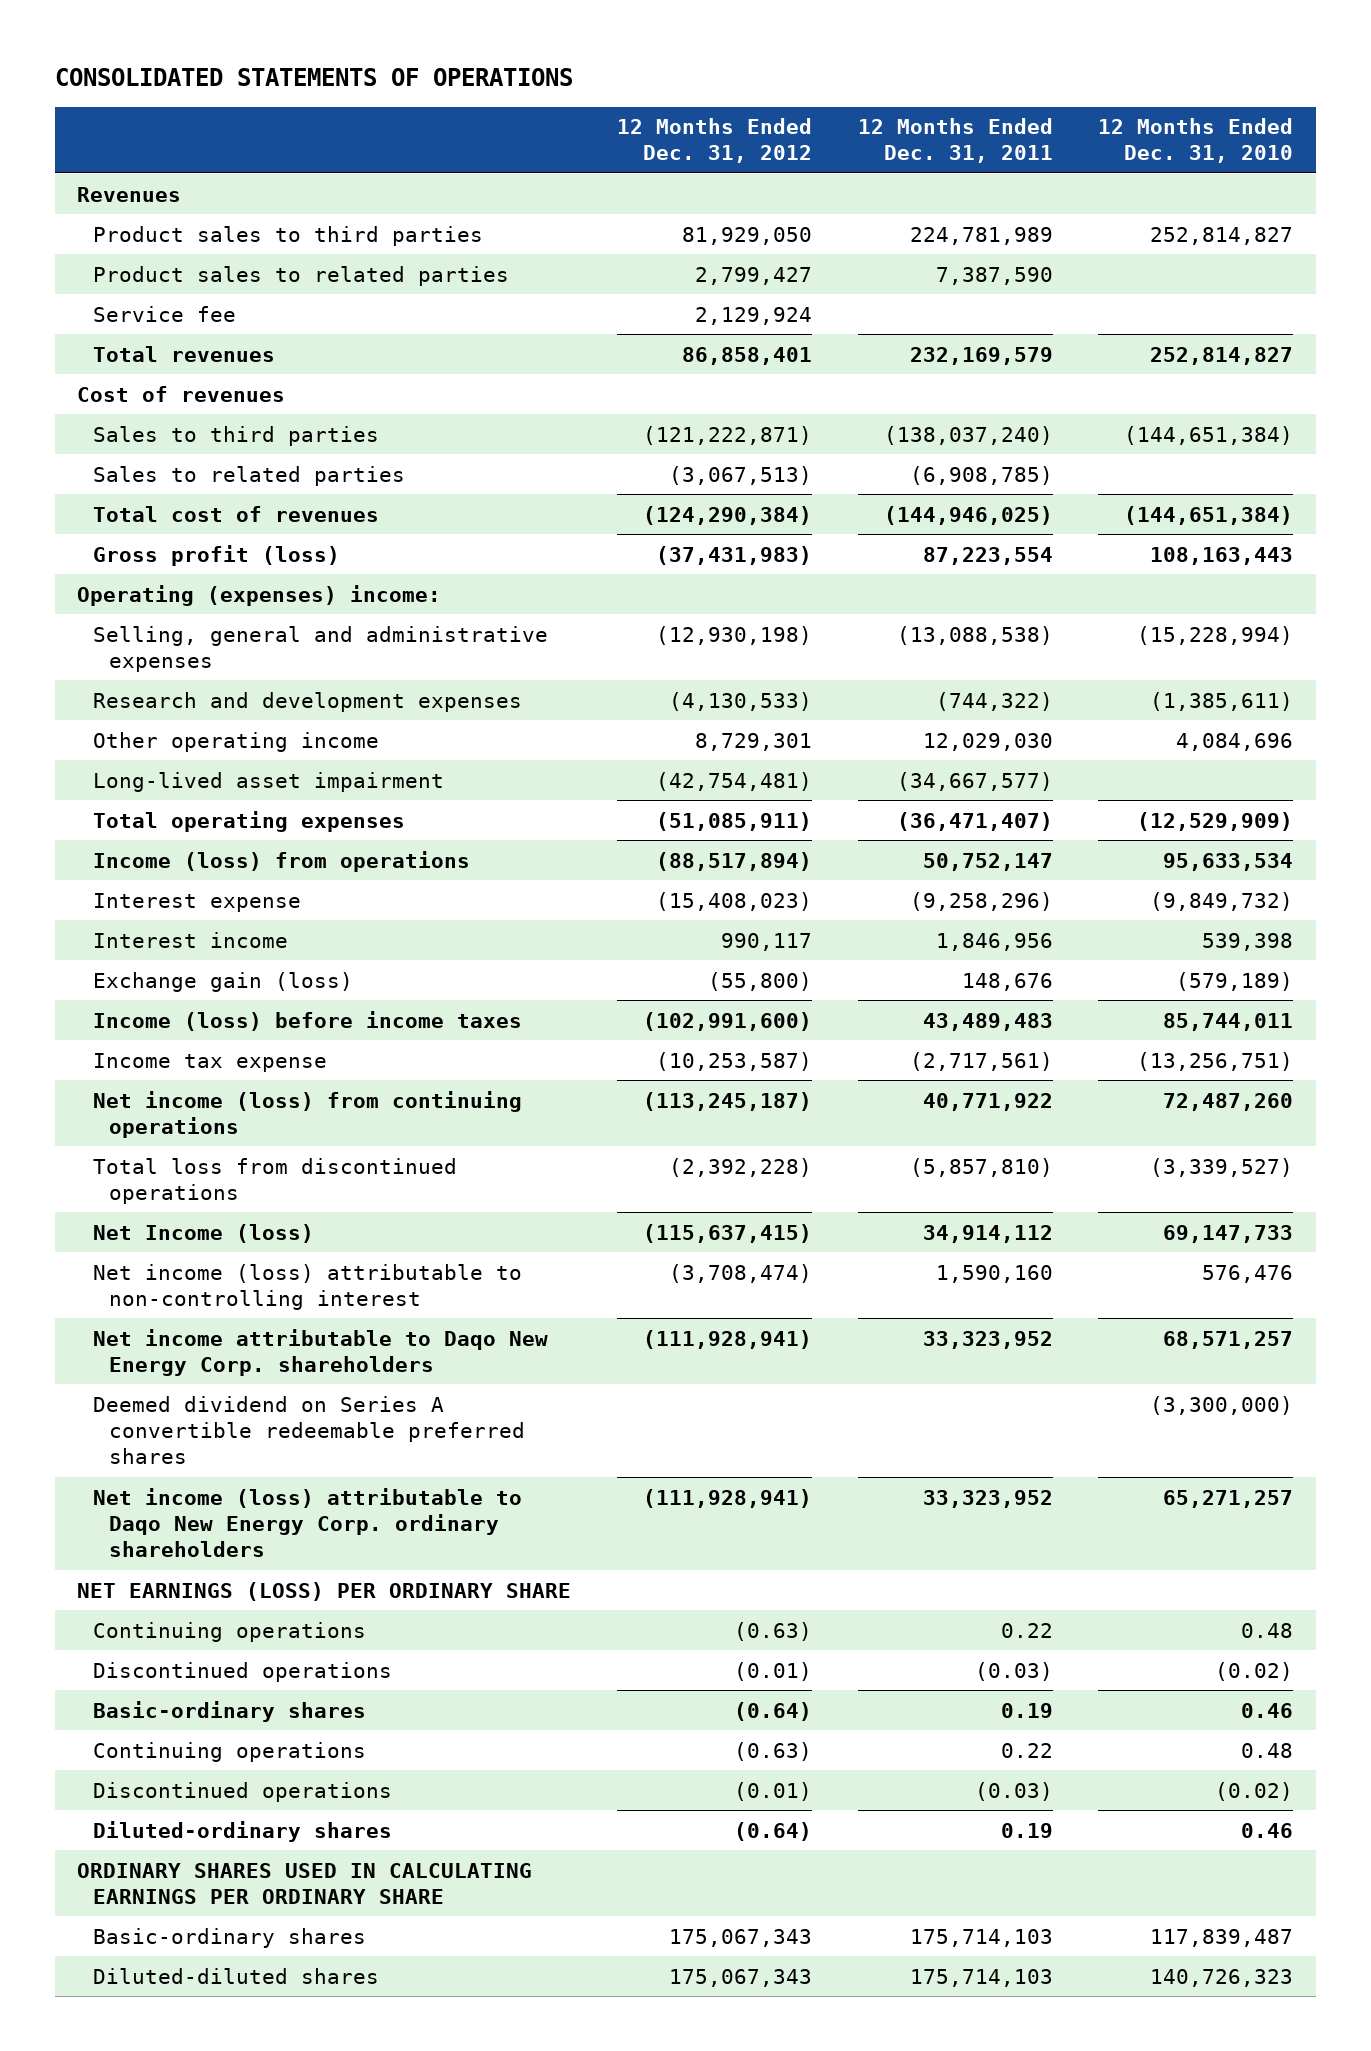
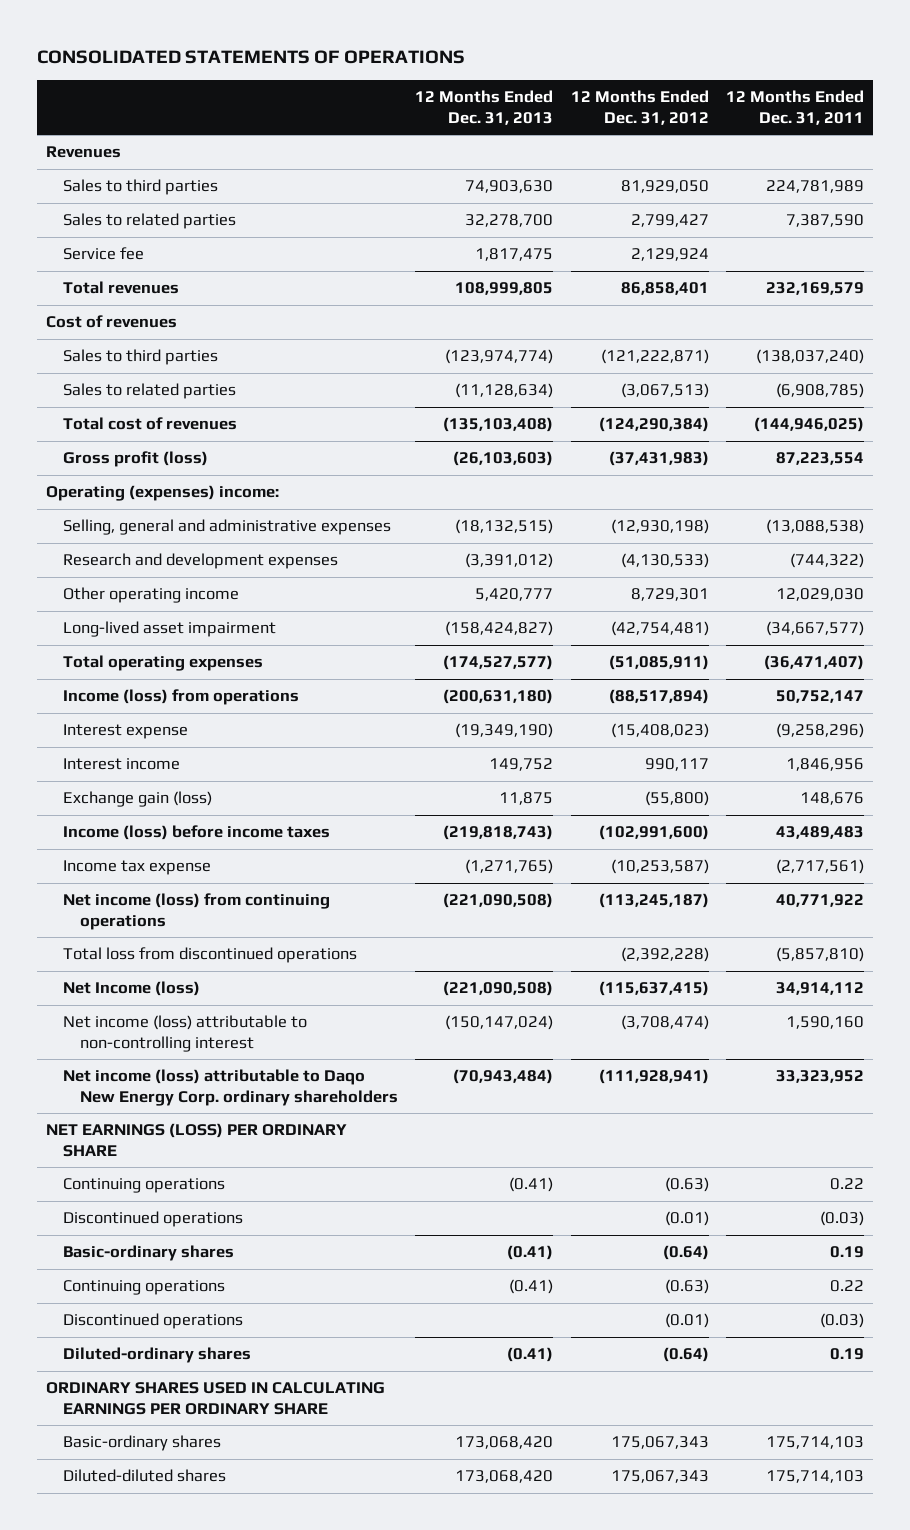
[1098,118,1294,164] 12 Months Ended Dec. 31, 2010 -> none
none -> [415,90,554,125] 12 Months Ended Dec. 31, 2013
[93,225,484,246] Product sales to third parties -> [62,179,218,196] Sales to third parties
[93,265,510,286] Product sales to related parties -> [62,213,236,230] Sales to related parties
[93,1328,549,1376] Net income attributable to Daqo New Energy Corp. shareholders -> none
[93,1395,526,1464] Deemed dividend on Series A convertible redeemable preferred shares -> none

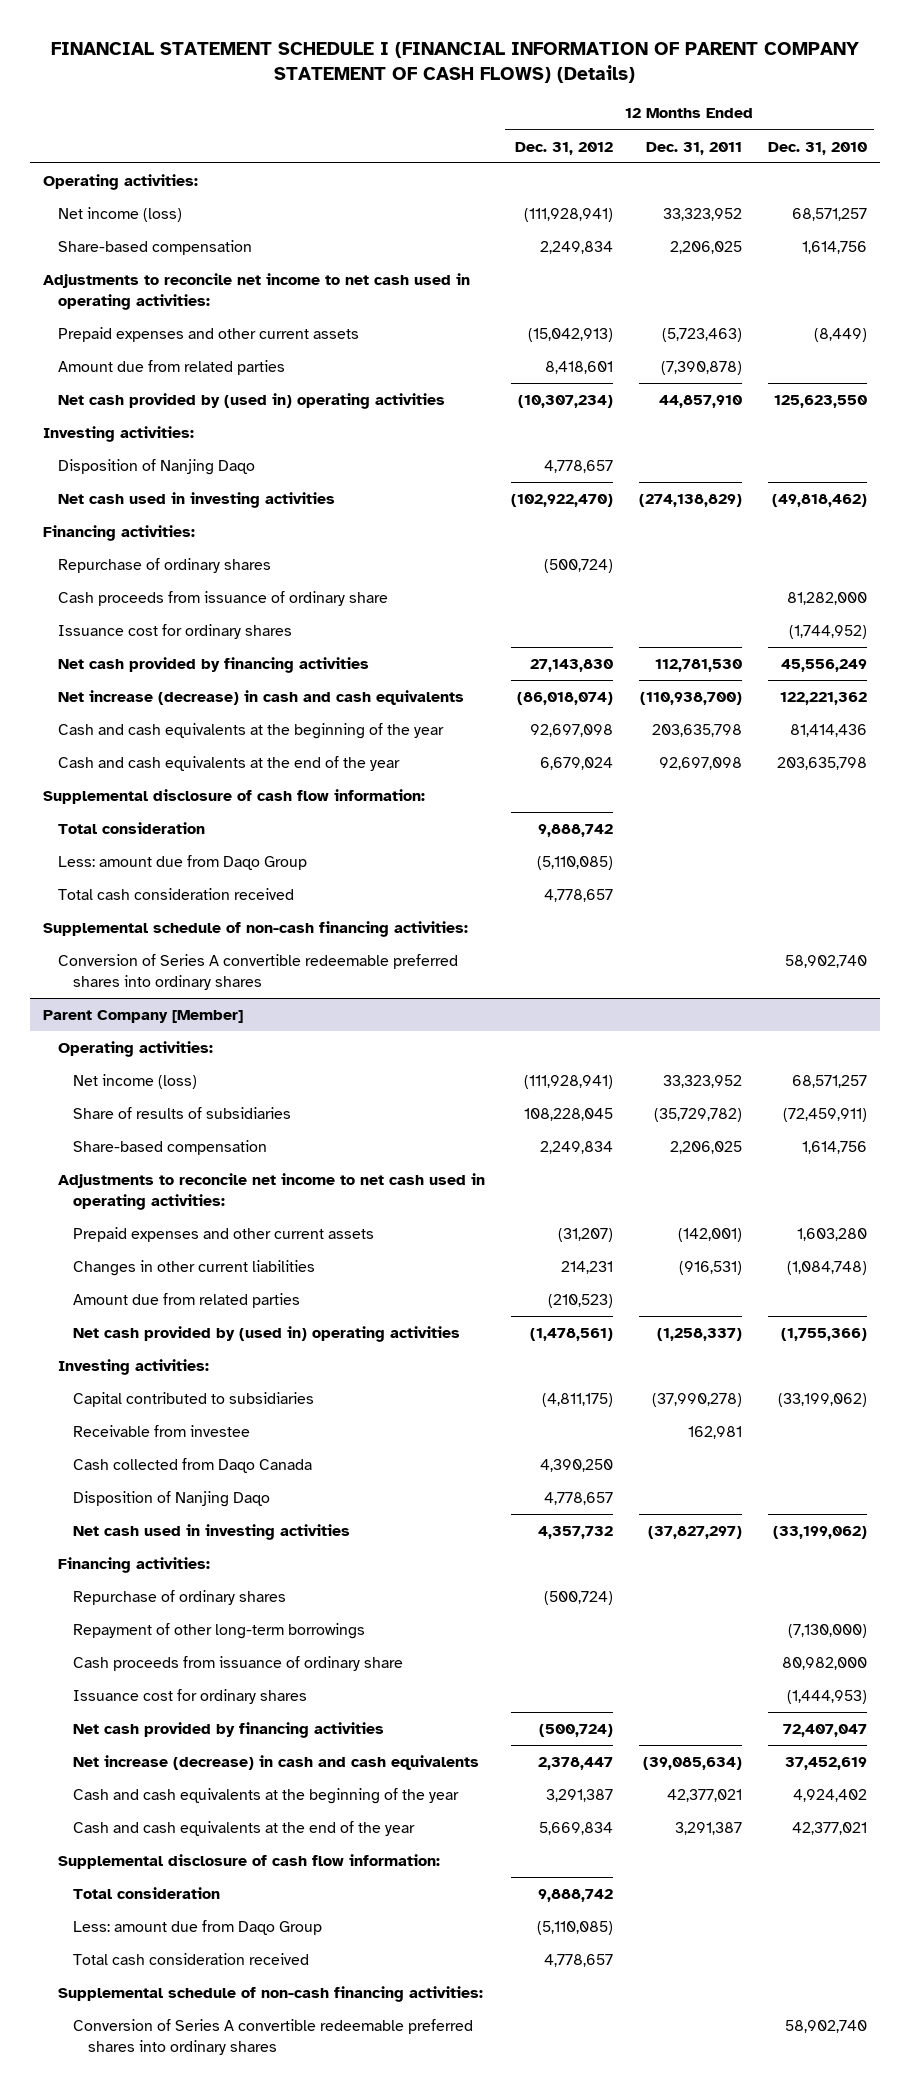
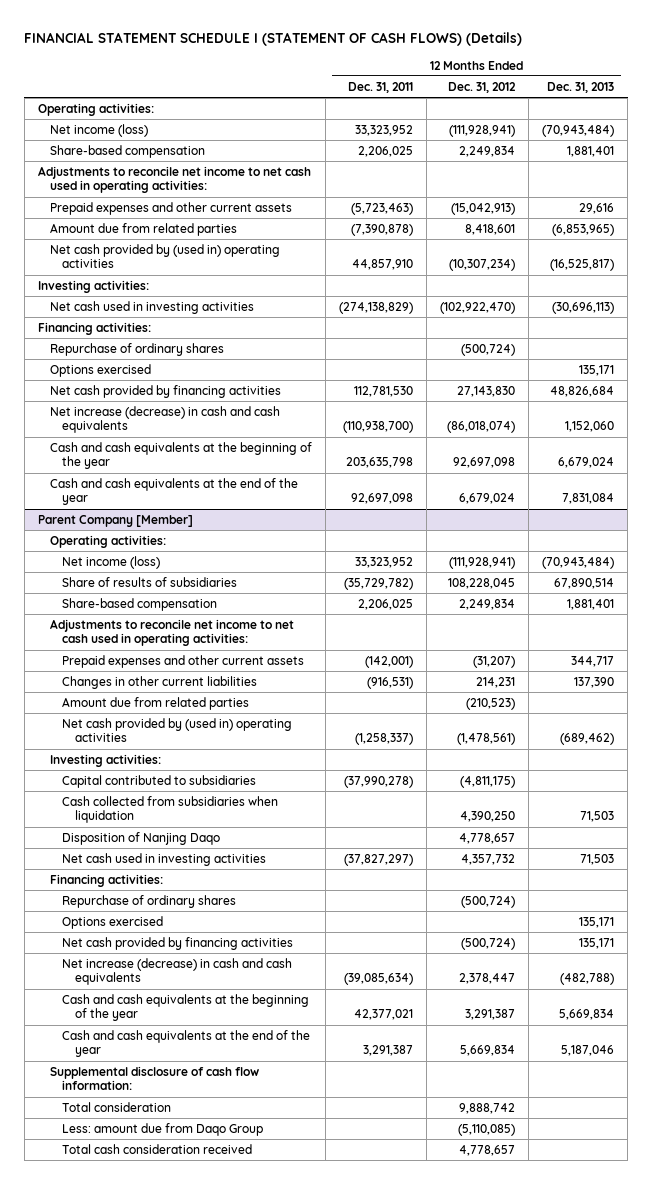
[51,42,860,83] FINANCIAL STATEMENT SCHEDULE I (FINANCIAL INFORMATION OF PARENT COMPANY STATEMENT OF CASH FLOWS) (Details) -> [24,31,523,46] FINANCIAL STATEMENT SCHEDULE I (STATEMENT OF CASH FLOWS) (Details)
[768,141,868,155] Dec. 31, 2010 -> none
none -> [547,81,615,93] Dec. 31, 2013
[58,459,256,476] Disposition of Nanjing Daqo -> none
[58,591,389,607] Cash proceeds from issuance of ordinary share -> none
[58,624,293,640] Issuance cost for ordinary shares -> none
none -> [50,363,152,377] Options exercised
[43,789,426,805] Supplemental disclosure of cash flow information: -> none
[58,822,206,835] Total consideration -> none
[58,855,308,871] Less: amount due from Daqo Group -> none
[58,888,295,901] Total cash consideration received -> none
[43,921,469,938] Supplemental schedule of non-cash financing activities: -> none
[58,954,459,990] Conversion of Series A convertible redeemable preferred shares into ordinary shares -> none
[73,1425,251,1438] Receivable from investee -> none
[73,1458,313,1474] Cash collected from Daqo Canada -> [62,795,279,824] Cash collected from subsidiaries when liquidation
[73,1623,366,1640] Repayment of other long-term borrowings -> none
[73,1656,404,1672] Cash proceeds from issuance of ordinary share -> none
[73,1689,308,1705] Issuance cost for ordinary shares -> none
none -> [62,915,164,929] Options exercised
[58,1986,484,2003] Supplemental schedule of non-cash financing activities: -> none
[73,2019,474,2055] Conversion of Series A convertible redeemable preferred shares into ordinary shares -> none

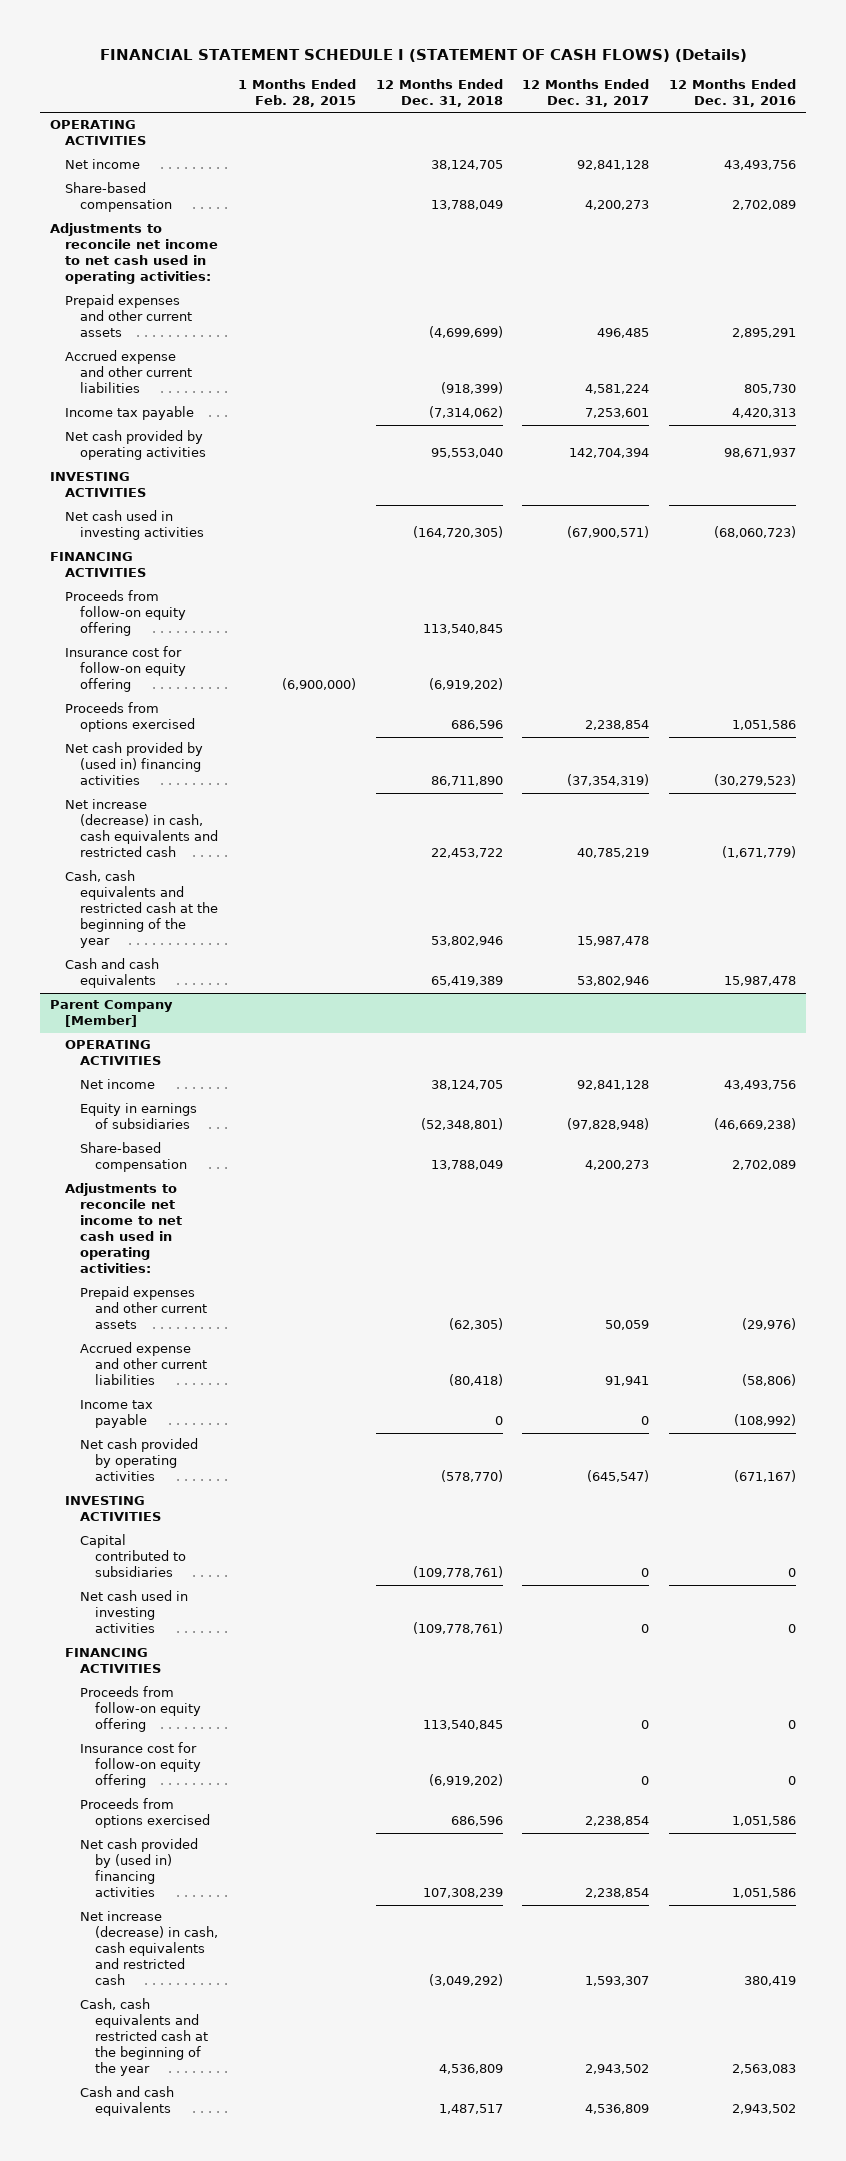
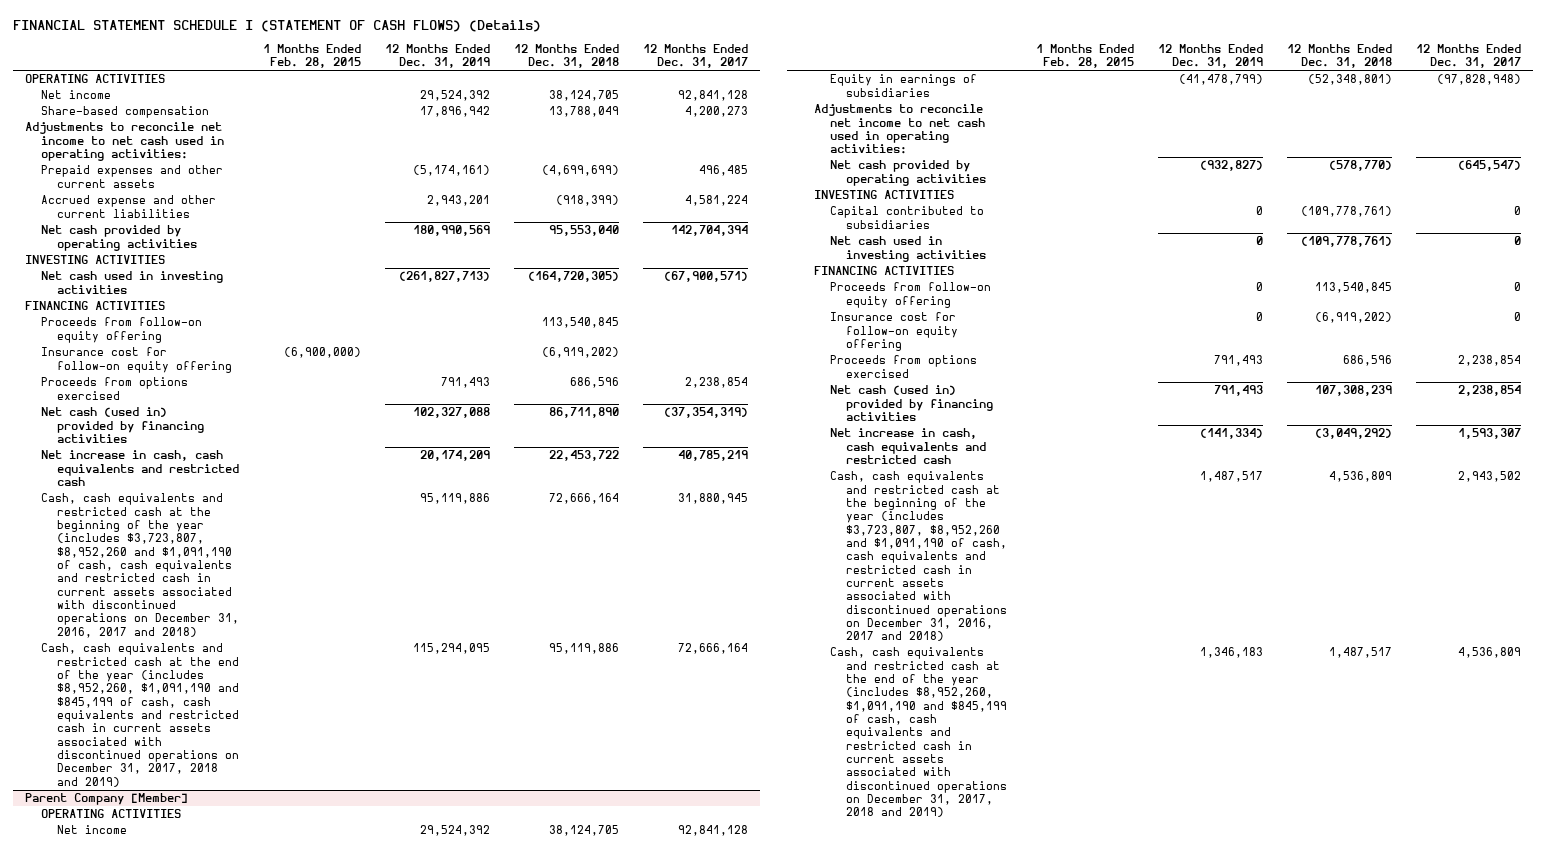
[669,78,797,107] 12 Months Ended Dec. 31, 2016 -> none
none -> [384,43,490,69] 12 Months Ended Dec. 31, 2019
[64,406,194,421] Income tax payable -> none
[64,870,218,949] Cash, cash equivalents and restricted cash at the beginning of the year -> none
[64,958,159,989] Cash and cash equivalents -> none
[64,742,203,786] Net cash provided by (used in) financing activities -> [40,407,204,443] Net cash (used in) provided by financing activities
[64,799,218,858] Net increase (decrease) in cash, cash equivalents and restricted cash -> [40,450,239,486] Net increase in cash, cash equivalents and restricted cash
none -> [40,493,239,638] Cash, cash equivalents and restricted cash at the beginning of the year (includes $3,723,807, $8,952,260 and $1,091,190 of cash, cash equivalents and restricted cash in current assets associated with discontinued operations on December 31, 2016, 2017 and 2018)
none -> [40,643,239,787] Cash, cash equivalents and restricted cash at the end of the year (includes $8,952,260, $1,091,190 and $845,199 of cash, cash equivalents and restricted cash in current assets associated with discontinued operations on December 31, 2017, 2018 and 2019)
[79,1142,187,1173] Share-based compensation -> none
[79,1286,207,1330] Prepaid expenses and other current assets -> none
[79,1342,207,1386] Accrued expense and other current liabilities -> none
[79,1400,153,1429] Income tax payable -> none
[79,1838,198,1898] Net cash provided by (used in) financing activities -> [830,385,993,421] Net cash (used in) provided by financing activities
[79,1911,218,1986] Net increase (decrease) in cash, cash equivalents and restricted cash -> [830,428,986,464] Net increase in cash, cash equivalents and restricted cash
[79,1998,208,2077] Cash, cash equivalents and restricted cash at the beginning of the year -> [830,471,1007,642] Cash, cash equivalents and restricted cash at the beginning of the year (includes $3,723,807, $8,952,260 and $1,091,190 of cash, cash equivalents and restricted cash in current assets associated with discontinued operations on December 31, 2016, 2017 and 2018)
[79,2086,174,2117] Cash and cash equivalents -> [830,647,1007,818] Cash, cash equivalents and restricted cash at the end of the year (includes $8,952,260, $1,091,190 and $845,199 of cash, cash equivalents and restricted cash in current assets associated with discontinued operations on December 31, 2017, 2018 and 2019)

